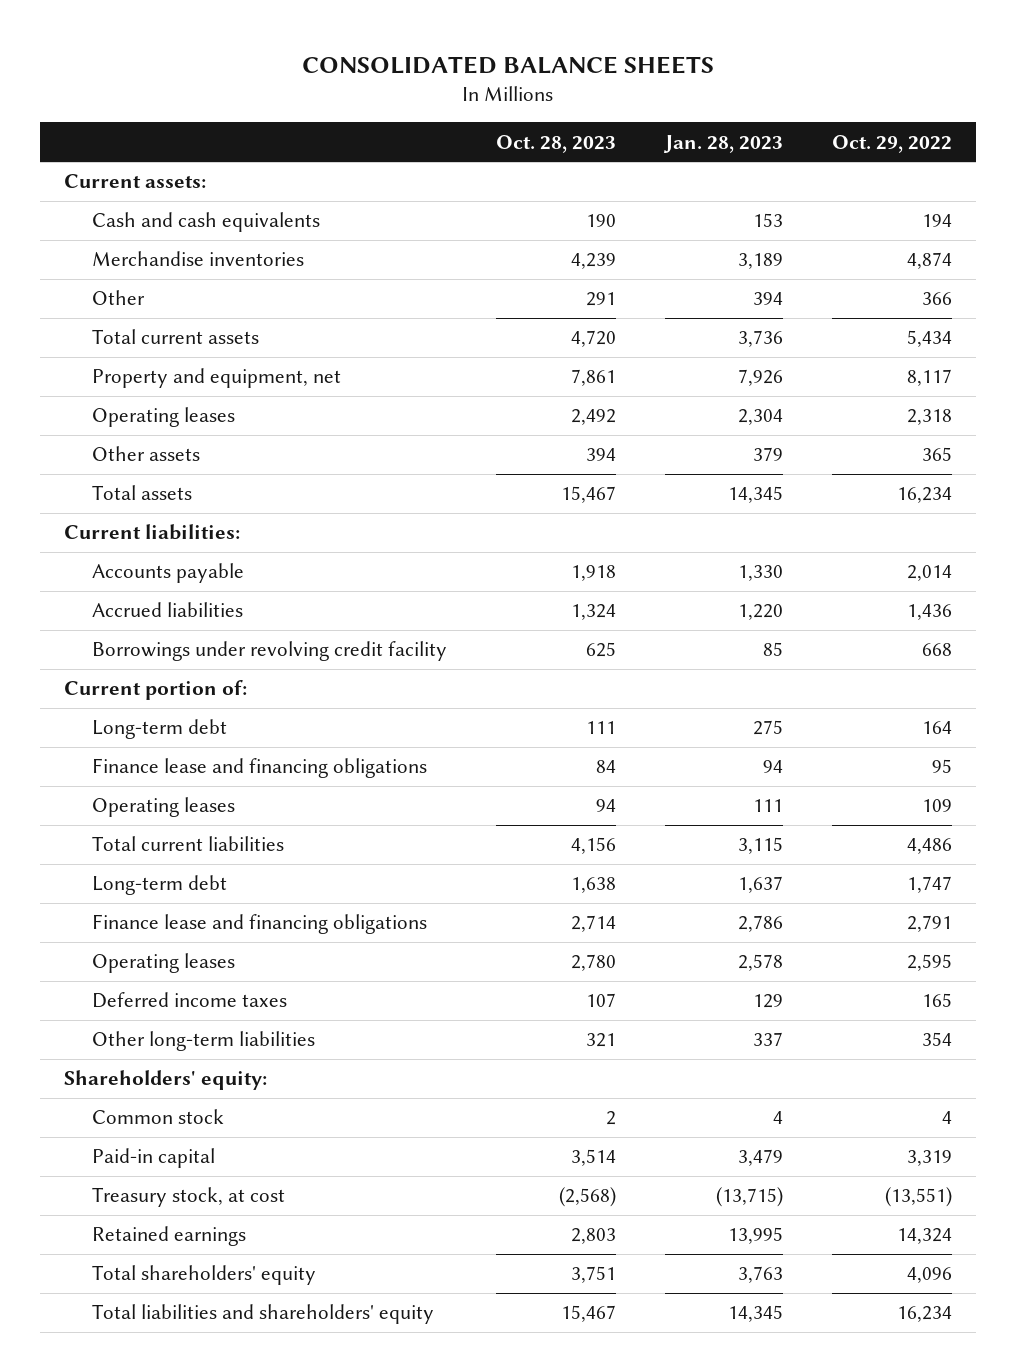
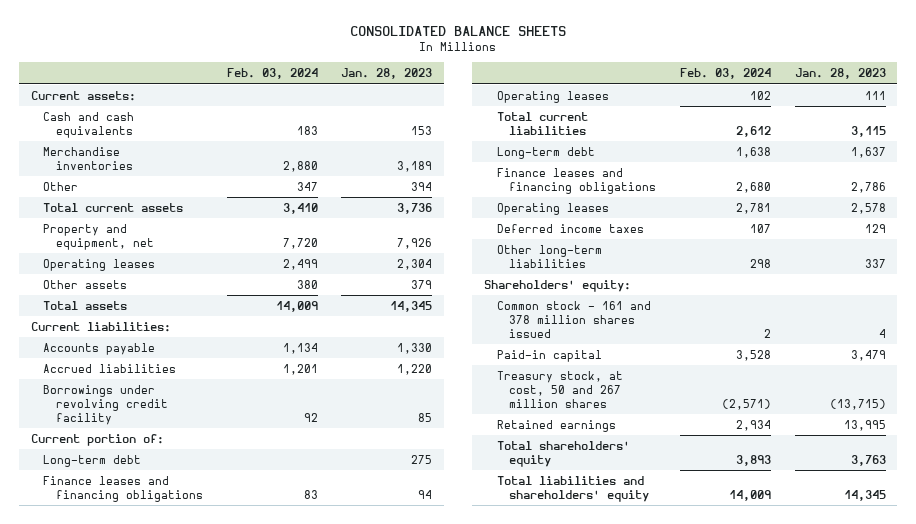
[495,134,616,153] Oct. 28, 2023 -> none
[831,134,952,153] Oct. 29, 2022 -> none
none -> [226,68,318,80] Feb. 03, 2024
[92,758,428,779] Finance lease and financing obligations -> [43,475,204,502] Finance leases and financing obligations
[92,914,428,935] Finance lease and financing obligations -> [496,167,657,194] Finance leases and financing obligations
[92,1109,225,1125] Common stock -> [496,300,651,338] Common stock - 161 and 378 million shares issued
[92,1187,286,1208] Treasury stock, at cost -> [496,370,623,408] Treasury stock, at cost, 50 and 267 million shares

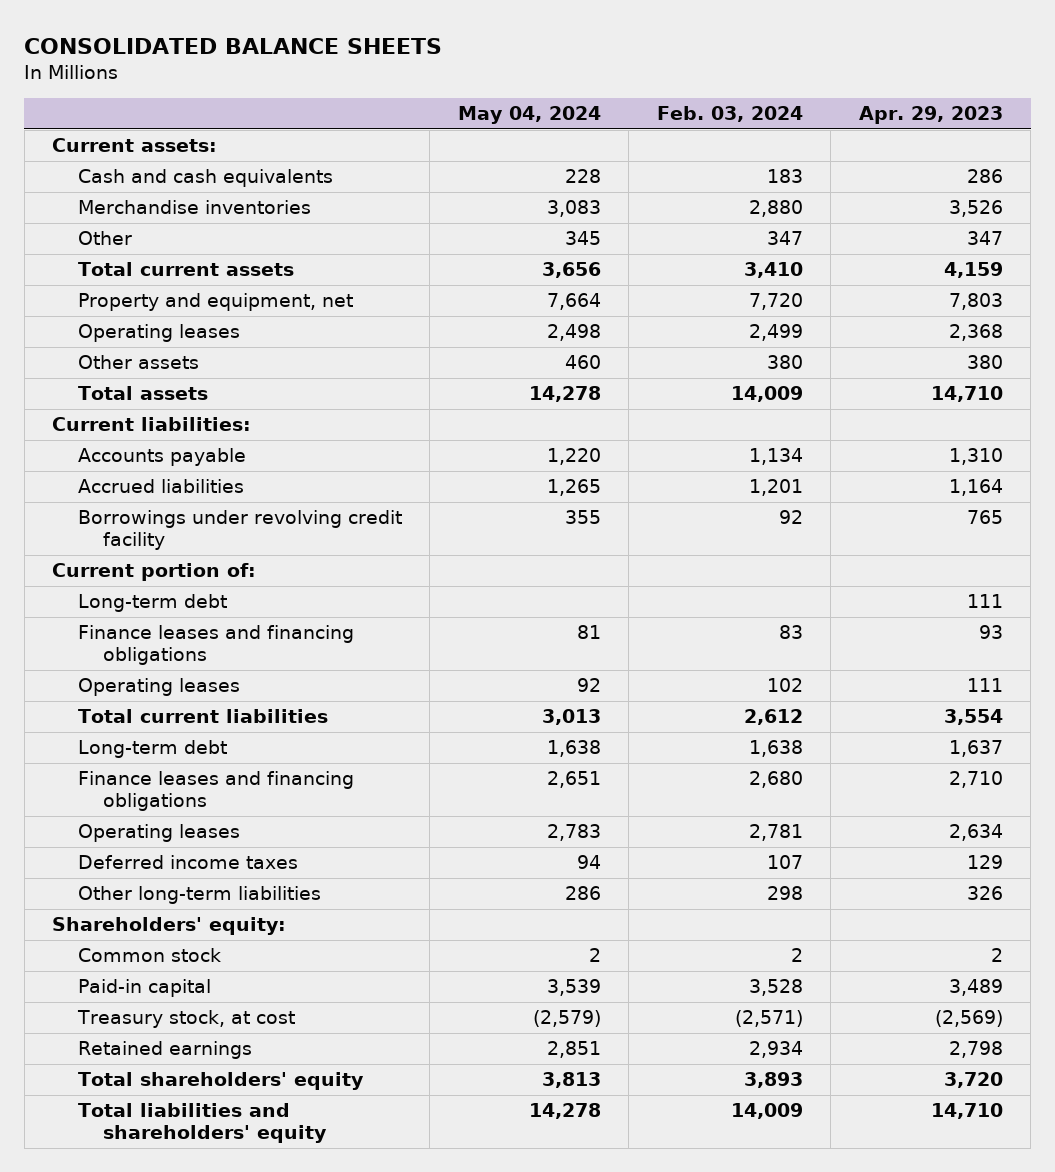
[341,68,433,80] Jan. 28, 2023 -> none
none -> [457,106,601,125] May 04, 2024
none -> [858,106,1003,125] Apr. 29, 2023
[496,300,651,338] Common stock - 161 and 378 million shares issued -> [77,948,221,963] Common stock
[496,370,623,408] Treasury stock, at cost, 50 and 267 million shares -> [76,1010,295,1029] Treasury stock, at cost

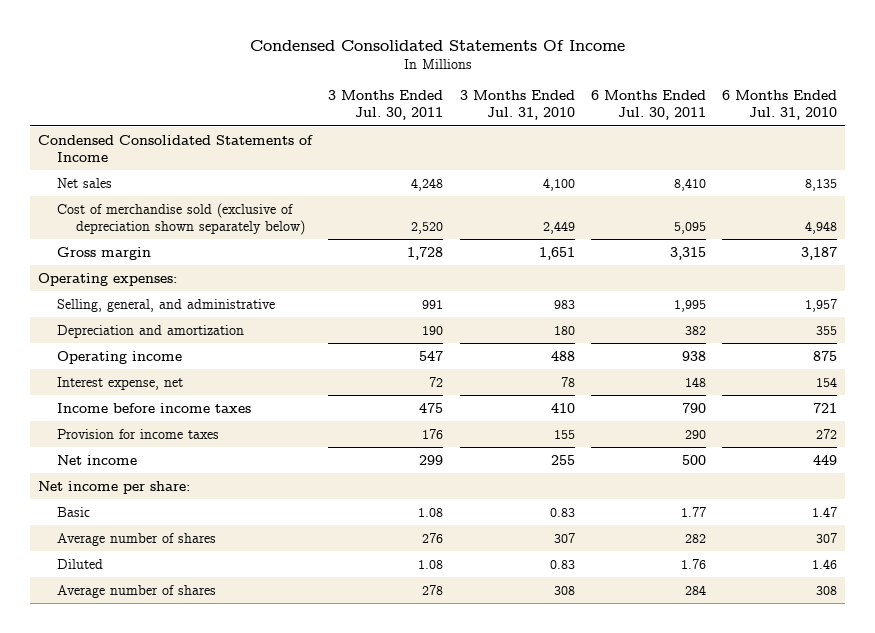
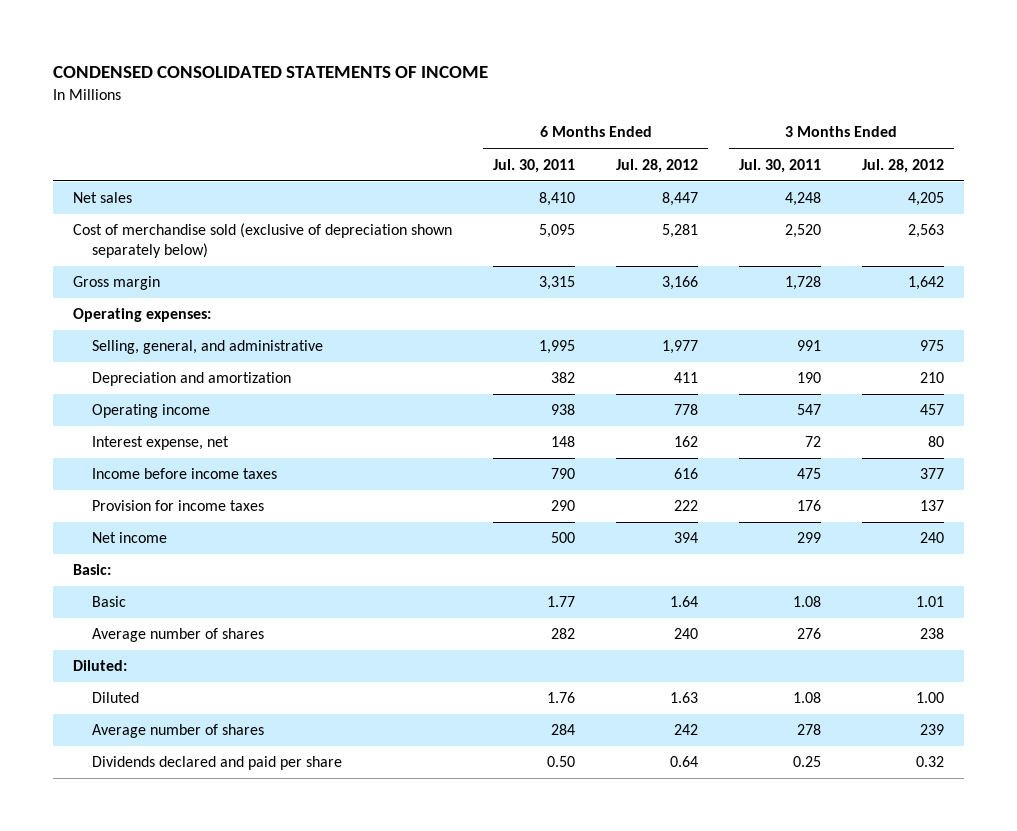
[249,39,625,51] Condensed Consolidated Statements Of Income -> [52,66,488,79] CONDENSED CONSOLIDATED STATEMENTS OF INCOME
[459,90,575,121] 3 Months Ended Jul. 31, 2010 -> none
[722,90,838,121] 6 Months Ended Jul. 31, 2010 -> none
none -> [615,158,698,173] Jul. 28, 2012
none -> [861,158,944,173] Jul. 28, 2012
[38,134,314,162] Condensed Consolidated Statements of Income -> none
[38,480,191,494] Net income per share: -> none
none -> [73,564,112,576] Basic:
none -> [73,660,128,672] Diluted:
none -> [91,756,342,771] Dividends declared and paid per share

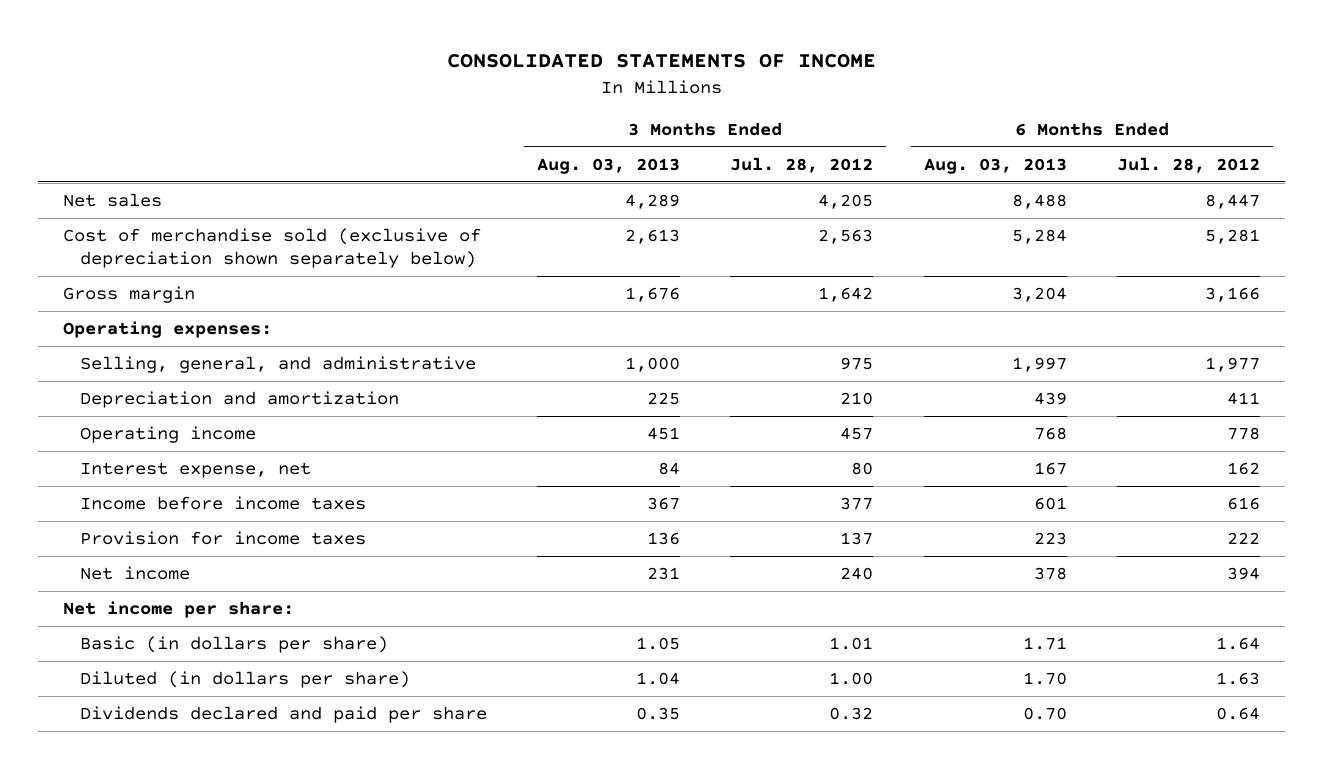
[52,66,488,79] CONDENSED CONSOLIDATED STATEMENTS OF INCOME -> [446,54,876,69] CONSOLIDATED STATEMENTS OF INCOME
[493,158,576,173] Jul. 30, 2011 -> none
[738,158,821,173] Jul. 30, 2011 -> none
none -> [536,157,680,174] Aug. 03, 2013
none -> [923,157,1067,174] Aug. 03, 2013
[73,564,112,576] Basic: -> none
[91,628,264,643] Average number of shares -> none
[73,660,128,672] Diluted: -> none
[91,724,264,739] Average number of shares -> none
none -> [63,600,295,618] Net income per share:
[91,596,126,608] Basic -> [79,635,388,653] Basic (in dollars per share)
[91,692,139,704] Diluted -> [79,670,410,688] Diluted (in dollars per share)

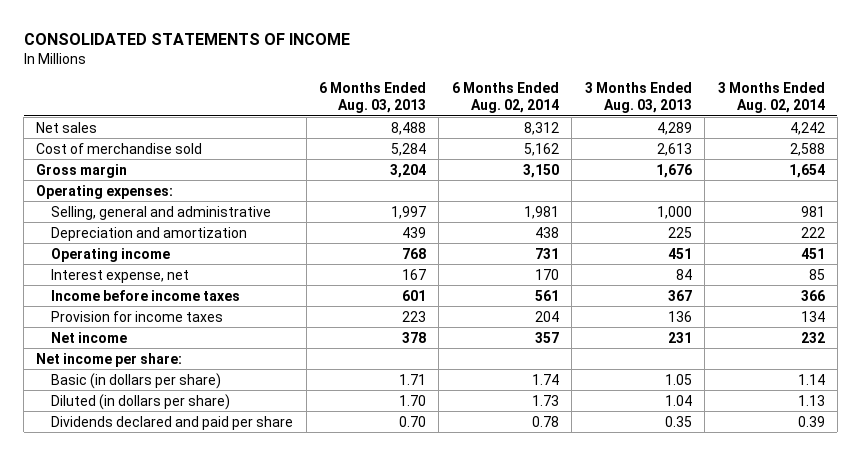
[730,156,874,173] Jul. 28, 2012 -> none
[1117,156,1261,173] Jul. 28, 2012 -> none
none -> [451,81,559,113] 6 Months Ended Aug. 02, 2014
none -> [717,81,825,113] 3 Months Ended Aug. 02, 2014
[63,227,482,268] Cost of merchandise sold (exclusive of depreciation shown separately below) -> [36,142,203,154] Cost of merchandise sold
[79,355,476,373] Selling, general, and administrative -> [51,205,272,220] Selling, general and administrative

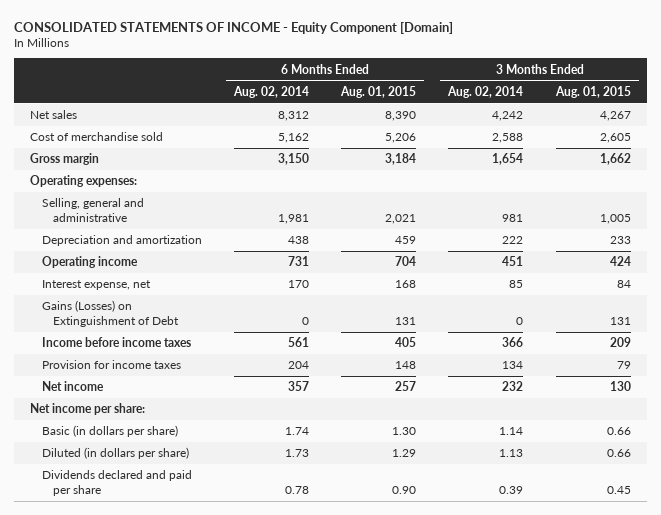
[23,32,350,45] CONSOLIDATED STATEMENTS OF INCOME -> [14,21,454,34] CONSOLIDATED STATEMENTS OF INCOME - Equity Component [Domain]
[318,81,426,113] 6 Months Ended Aug. 03, 2013 -> none
[584,81,692,113] 3 Months Ended Aug. 03, 2013 -> none
none -> [340,85,417,98] Aug. 01, 2015
none -> [554,85,631,98] Aug. 01, 2015
none -> [41,300,180,327] Gains (Losses) on Extinguishment of Debt

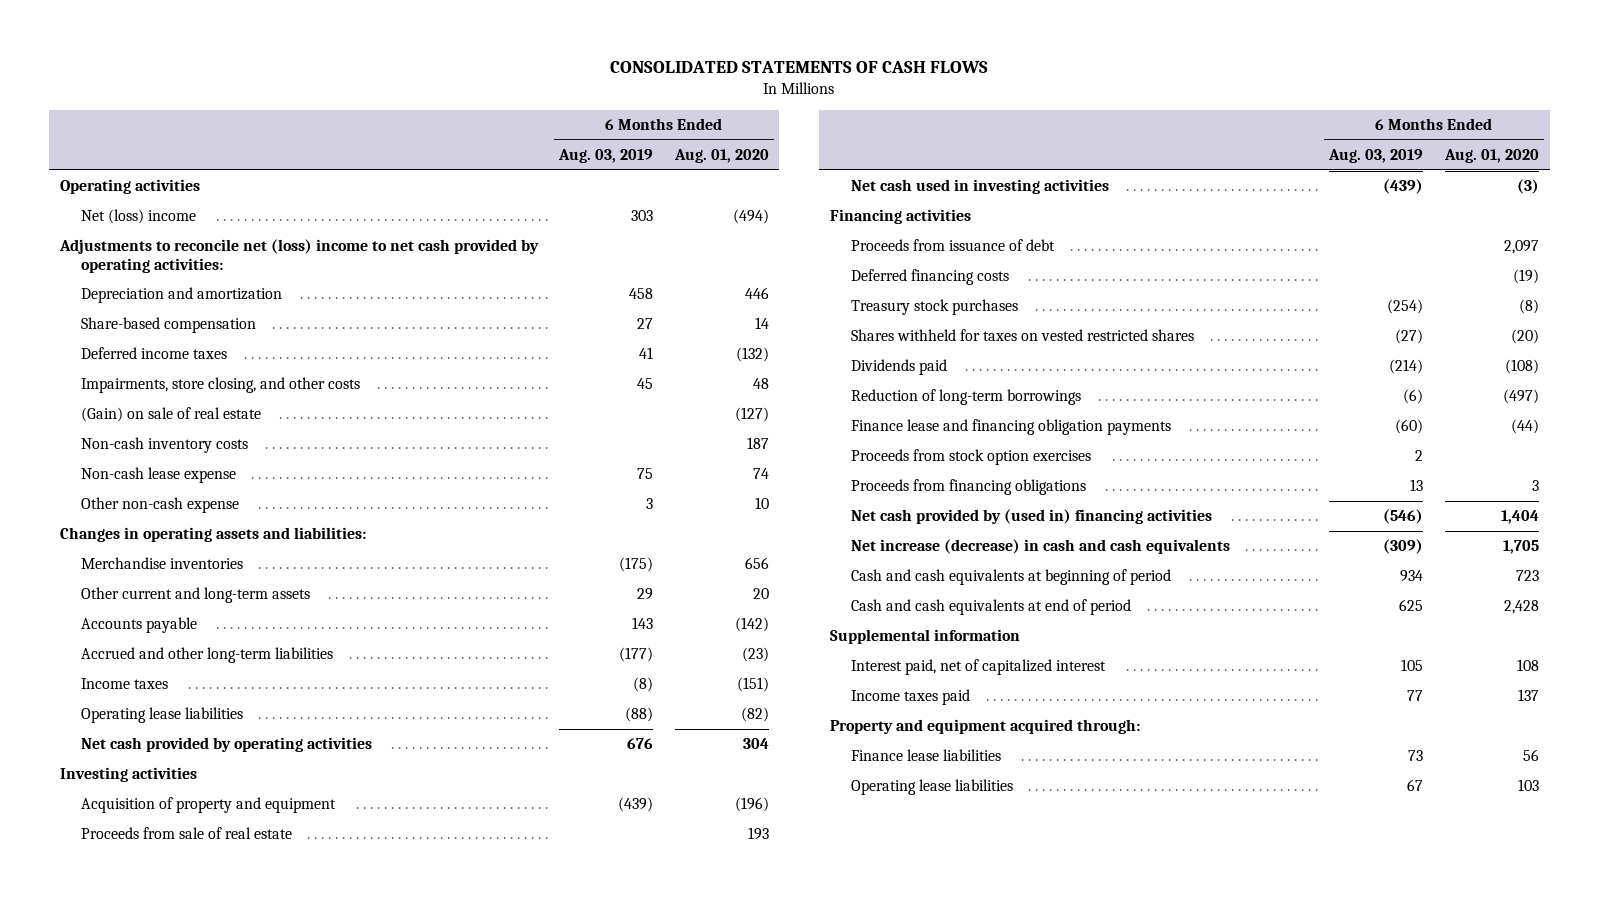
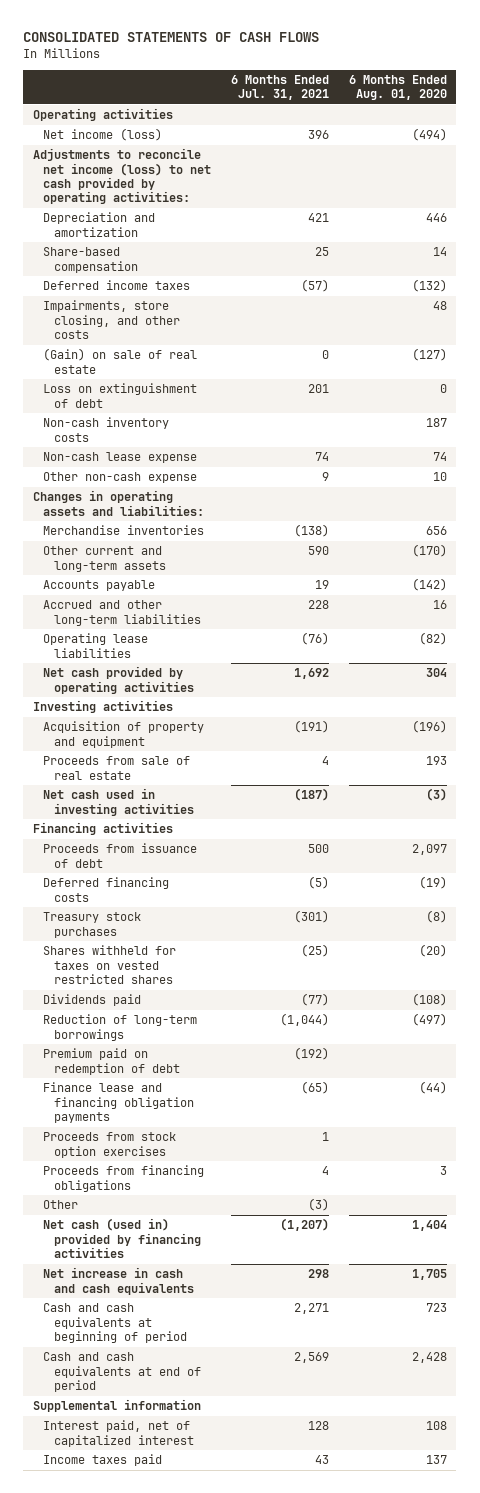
[558,149,654,164] Aug. 03, 2019 -> none
none -> [230,74,329,101] 6 Months Ended Jul. 31, 2021
[80,209,196,225] Net (loss) income -> [43,128,163,142] Net income (loss)
[58,239,539,273] Adjustments to reconcile net (loss) income to net cash provided by operating activities: -> [33,148,212,205] Adjustments to reconcile net income (loss) to net cash provided by operating activities:
none -> [43,383,198,408] Loss on extinguishment of debt
[752,588,769,600] 20 -> [411,544,447,558] (170)
[80,678,168,690] Income taxes -> none
[741,647,769,663] (23) -> [432,600,447,610] 16
none -> [43,1048,180,1075] Premium paid on redemption of debt
none -> [43,1200,79,1210] Other
[850,509,1212,525] Net cash provided by (used in) financing activities -> [43,1218,201,1259] Net cash (used in) provided by financing activities
[850,539,1230,555] Net increase (decrease) in cash and cash equivalents -> [43,1267,194,1295] Net increase in cash and cash equivalents
[829,719,1140,735] Property and equipment acquired through: -> none
[850,749,1001,762] Finance lease liabilities -> none
[850,779,1013,796] Operating lease liabilities -> none

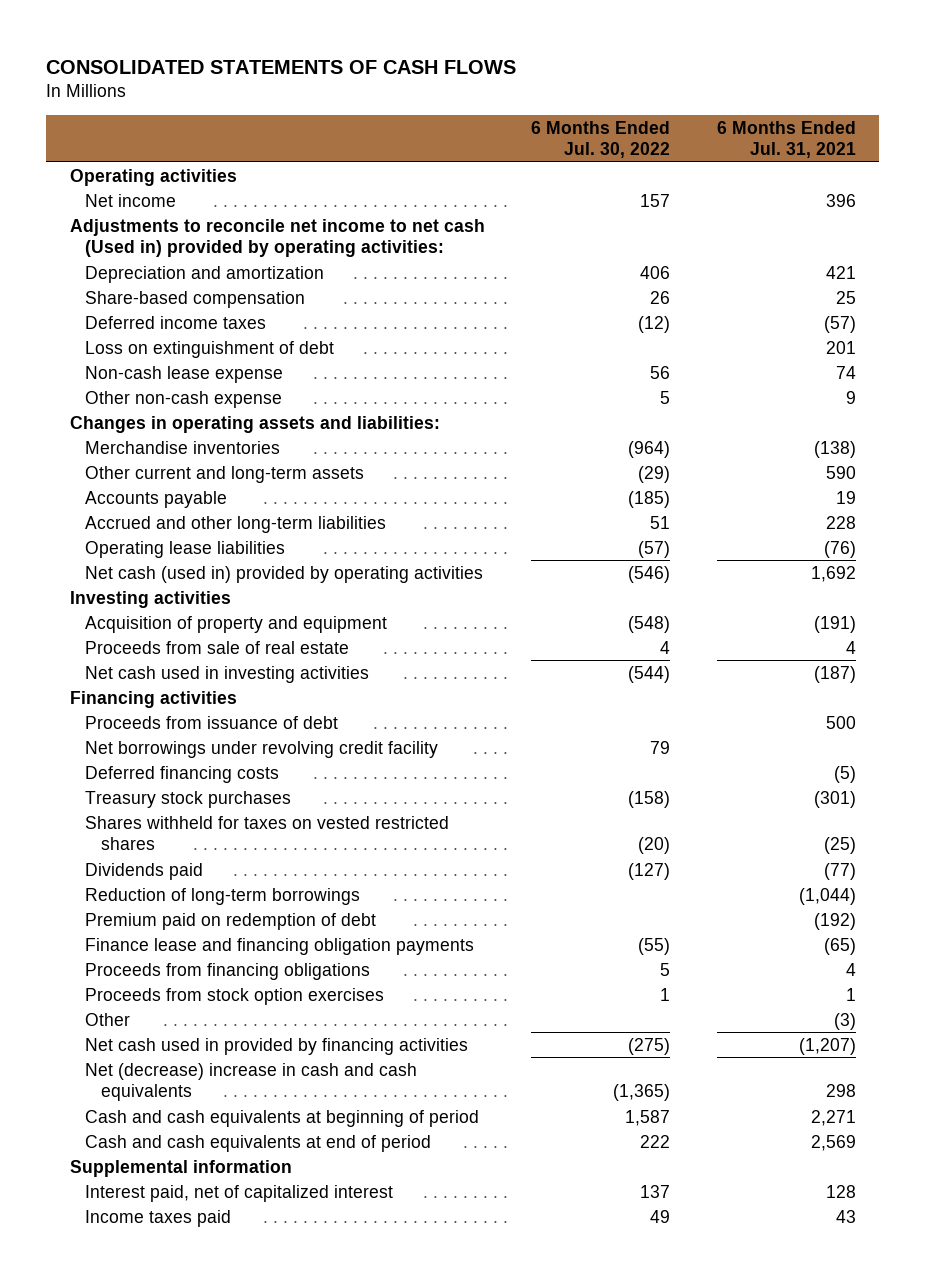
[348,74,447,101] 6 Months Ended Aug. 01, 2020 -> none
none -> [531,120,671,158] 6 Months Ended Jul. 30, 2022
[43,128,163,142] Net income (loss) -> [85,193,177,207] Net income
[33,148,212,205] Adjustments to reconcile net income (loss) to net cash provided by operating activities: -> [69,218,485,257] Adjustments to reconcile net income to net cash (Used in) provided by operating activities:
[43,300,180,340] Impairments, store closing, and other costs -> none
[43,348,198,374] (Gain) on sale of real estate -> none
[43,417,170,442] Non-cash inventory costs -> none
[43,666,194,694] Net cash provided by operating activities -> [85,565,484,583] Net cash (used in) provided by operating activities
none -> [85,740,439,758] Net borrowings under revolving credit facility
[43,1132,177,1158] Proceeds from stock option exercises -> [85,987,385,1005] Proceeds from stock option exercises
[43,1218,201,1259] Net cash (used in) provided by financing activities -> [85,1037,469,1055] Net cash used in provided by financing activities
[43,1267,194,1295] Net increase in cash and cash equivalents -> [85,1062,418,1101] Net (decrease) increase in cash and cash equivalents

